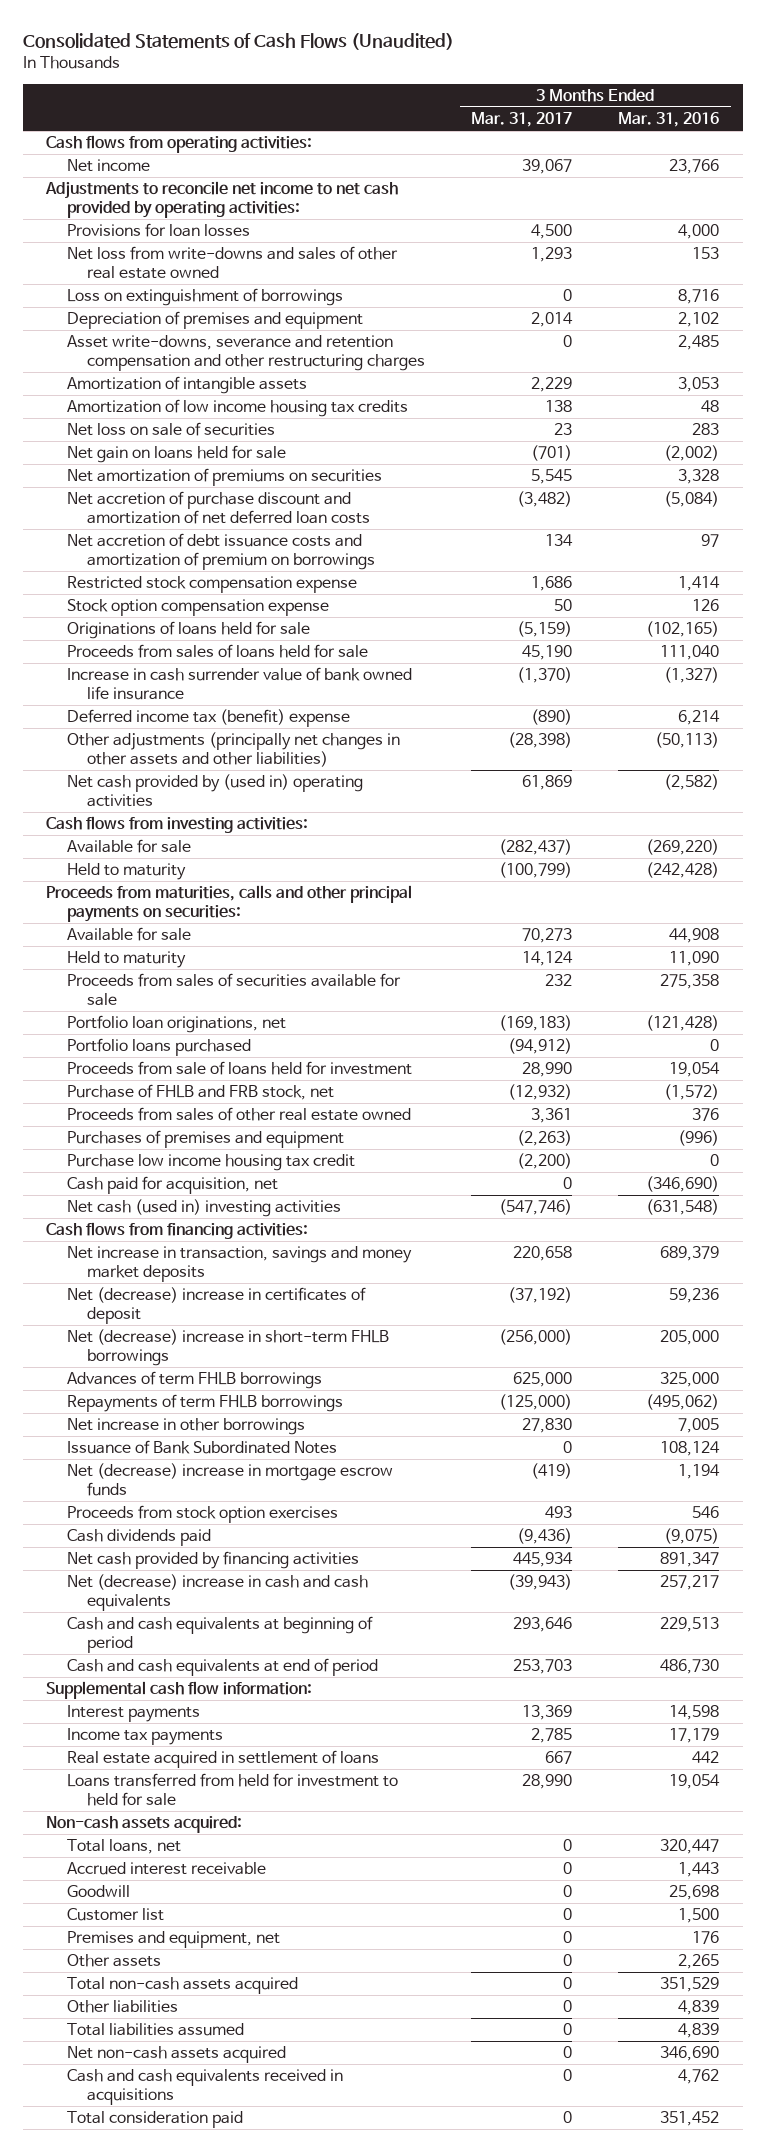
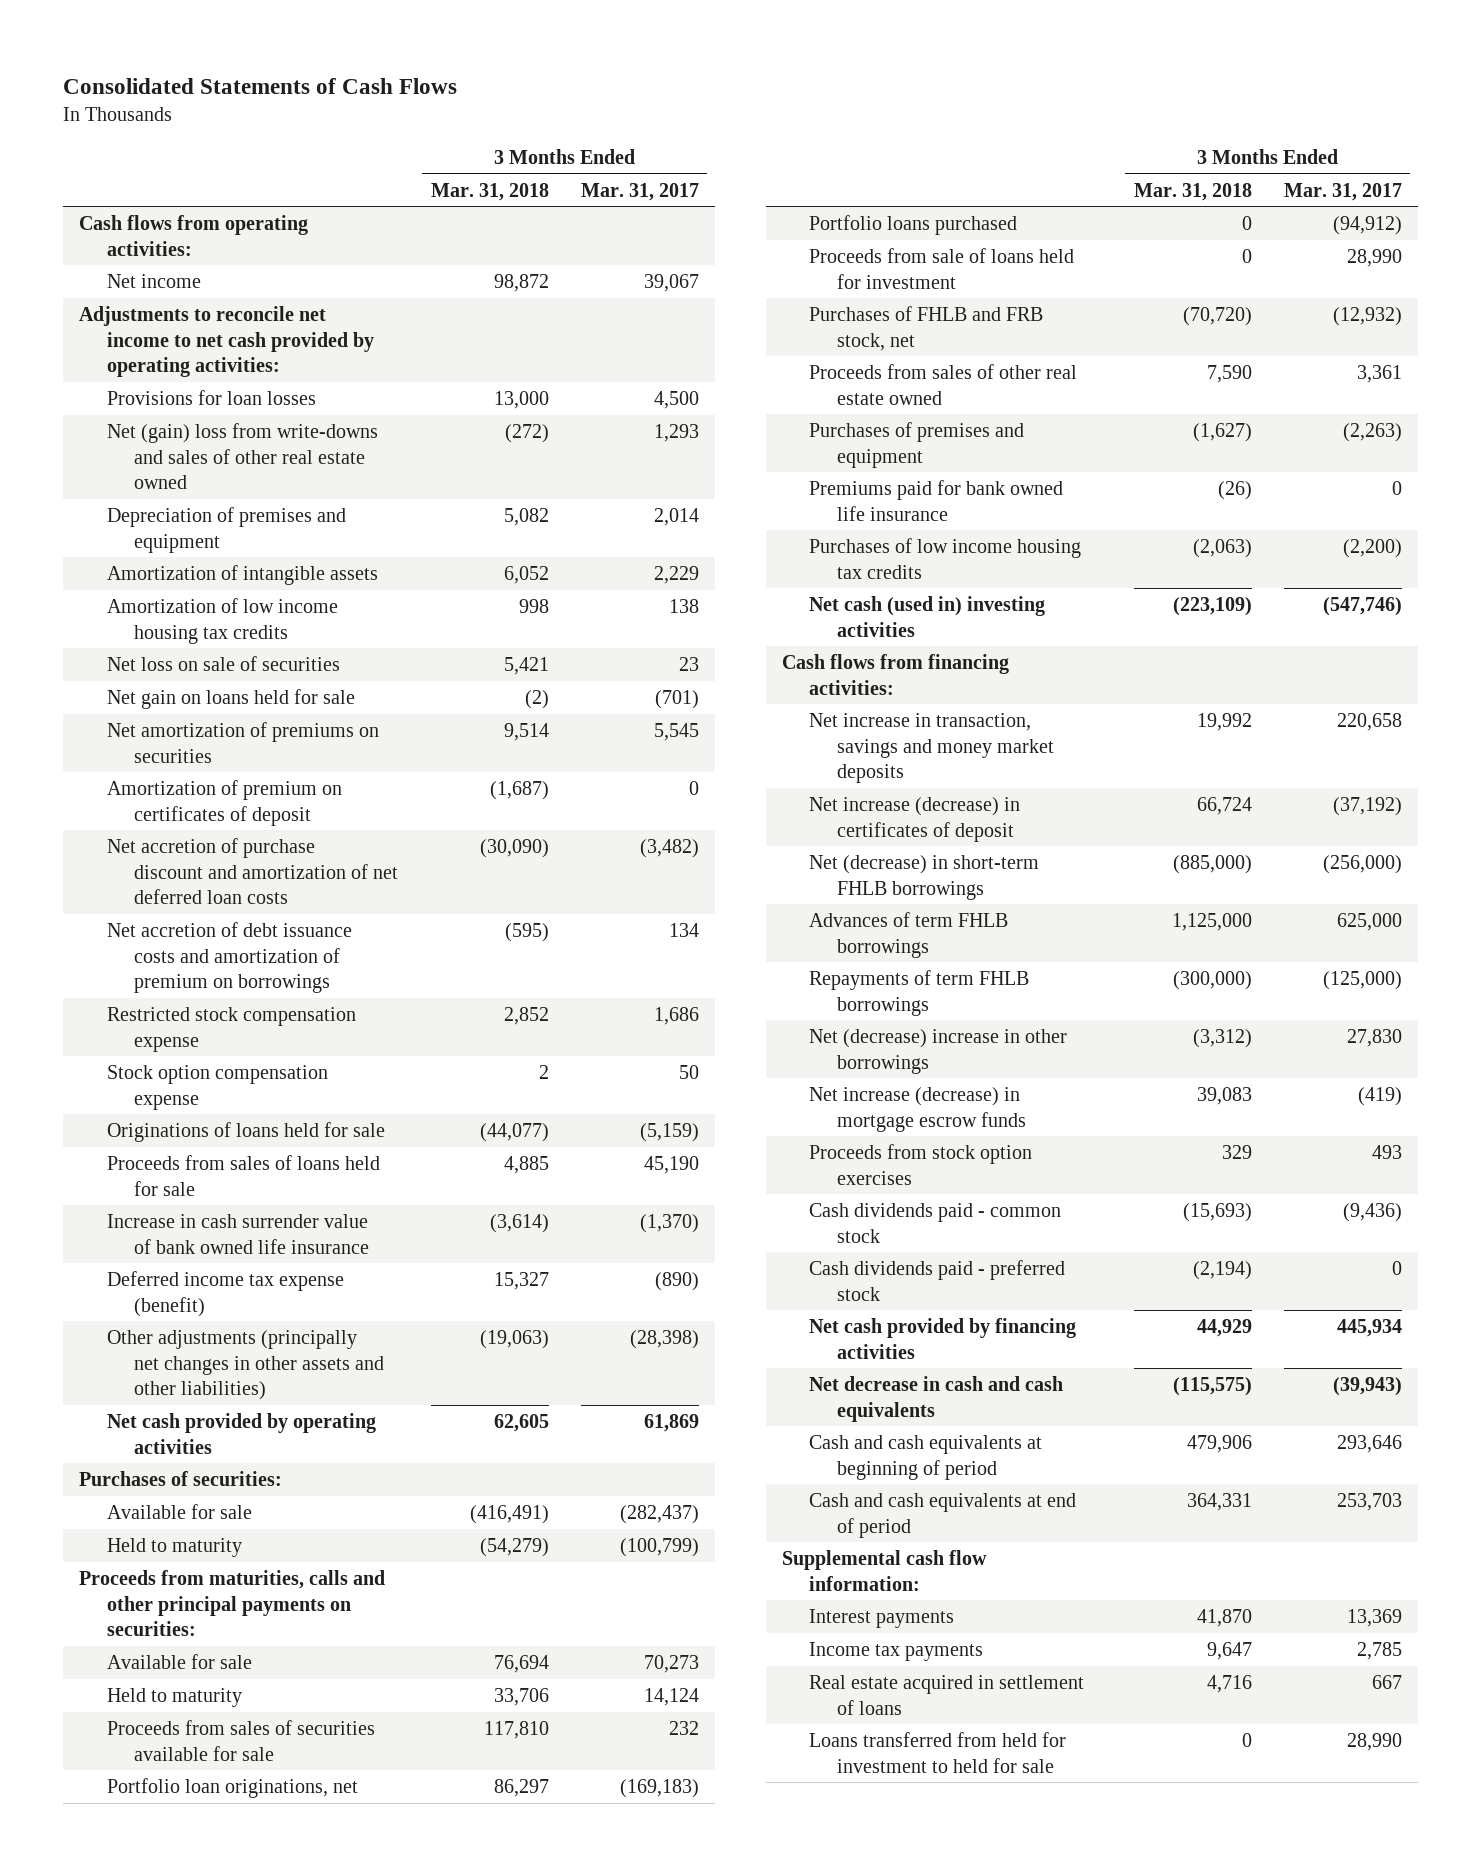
[23,33,455,51] Consolidated Statements of Cash Flows (Unaudited) -> [62,77,457,94] Consolidated Statements of Cash Flows
[618,112,720,128] Mar. 31, 2016 -> none
none -> [430,182,549,201] Mar. 31, 2018
[66,288,343,307] Loss on extinguishment of borrowings -> none
[66,246,398,279] Net loss from write-downs and sales of other real estate owned -> [106,422,378,490] Net (gain) loss from write-downs and sales of other real estate owned
[66,335,425,371] Asset write-downs, severance and retention compensation and other restructuring charges -> none
none -> [106,779,342,826] Amortization of premium on certificates of deposit
[66,709,350,728] Deferred income tax (benefit) expense -> [106,1270,344,1317] Deferred income tax expense (benefit)
[46,816,309,834] Cash flows from investing activities: -> none
[66,774,363,807] Net cash provided by (used in) operating activities -> [106,1412,376,1454] Net cash provided by operating activities
none -> [78,1470,282,1486] Purchases of securities:
[66,1084,334,1101] Purchase of FHLB and FRB stock, net -> [809,305,1044,351] Purchases of FHLB and FRB stock, net
[66,1176,278,1195] Cash paid for acquisition, net -> none
none -> [809,479,1064,521] Premiums paid for bank owned life insurance
[66,1154,355,1172] Purchase low income housing tax credit -> [809,537,1082,579] Purchases of low income housing tax credits
[66,1287,366,1324] Net (decrease) increase in certificates of deposit -> [809,796,1021,842] Net increase (decrease) in certificates of deposit
[66,1329,389,1366] Net (decrease) increase in short-term FHLB borrowings -> [809,854,1040,900] Net (decrease) in short-term FHLB borrowings
[66,1440,337,1455] Issuance of Bank Subordinated Notes -> none
[66,1418,305,1436] Net increase in other borrowings -> [809,1028,1068,1074] Net (decrease) increase in other borrowings
[66,1463,393,1496] Net (decrease) increase in mortgage escrow funds -> [809,1086,1027,1132] Net increase (decrease) in mortgage escrow funds
[66,1529,211,1547] Cash dividends paid -> [809,1202,1062,1243] Cash dividends paid - common stock
none -> [809,1259,1066,1301] Cash dividends paid - preferred stock
[66,1574,368,1611] Net (decrease) increase in cash and cash equivalents -> [809,1375,1064,1422] Net decrease in cash and cash equivalents
[46,1816,243,1834] Non-cash assets acquired: -> none
[66,1839,181,1855] Total loans, net -> none
[66,1862,266,1876] Accrued interest receivable -> none
[66,1885,130,1898] Goodwill -> none
[66,1908,164,1922] Customer list -> none
[66,1931,280,1949] Premises and equipment, net -> none
[66,1954,161,1968] Other assets -> none
[66,1977,298,1995] Total non-cash assets acquired -> none
[66,2000,178,2014] Other liabilities -> none
[66,2023,244,2037] Total liabilities assumed -> none
[66,2046,286,2064] Net non-cash assets acquired -> none
[66,2069,343,2105] Cash and cash equivalents received in acquisitions -> none
[66,2111,243,2129] Total consideration paid -> none

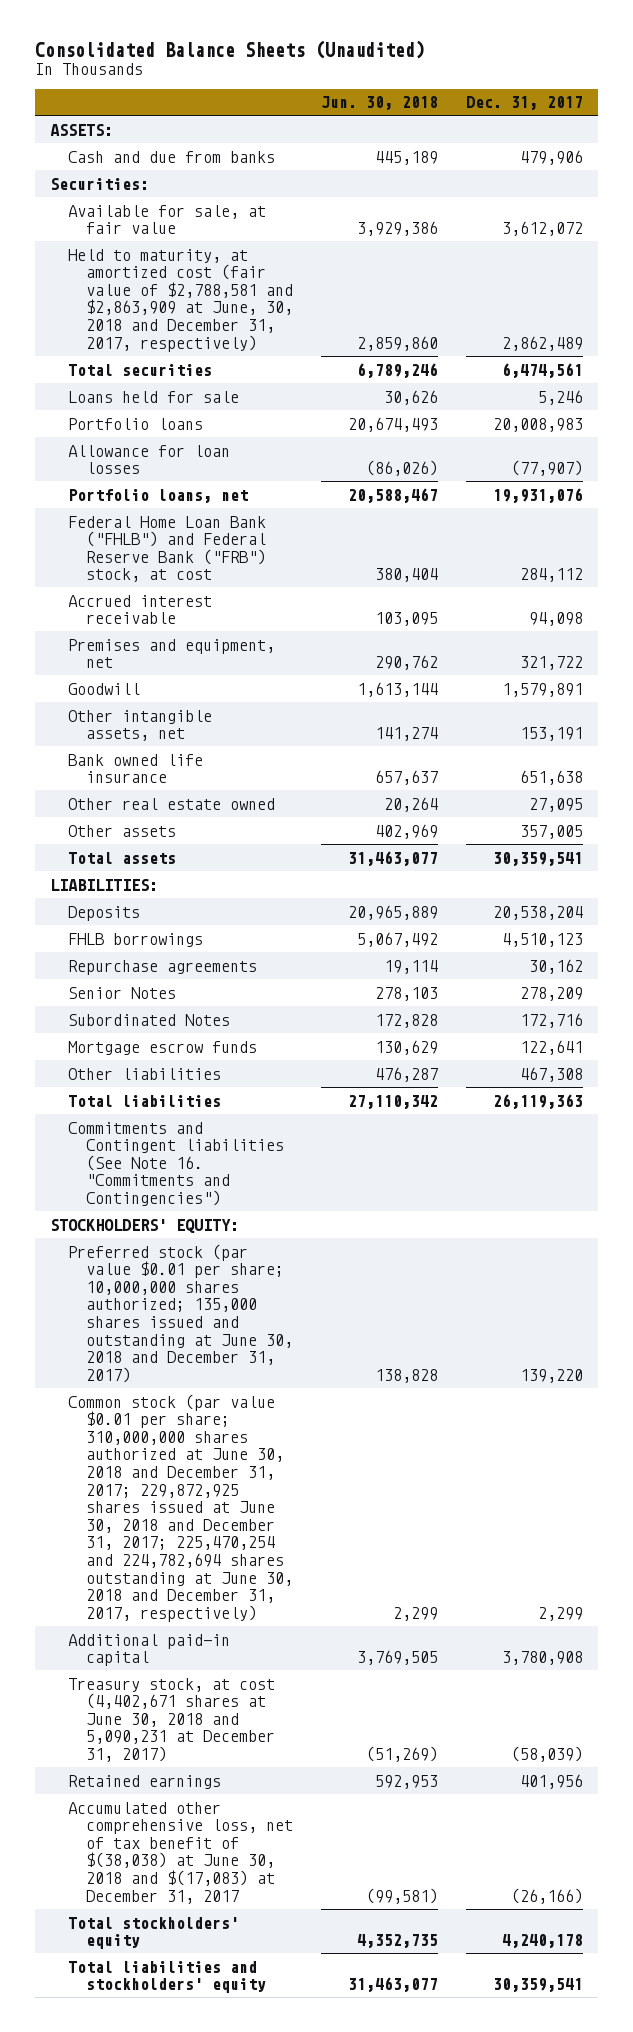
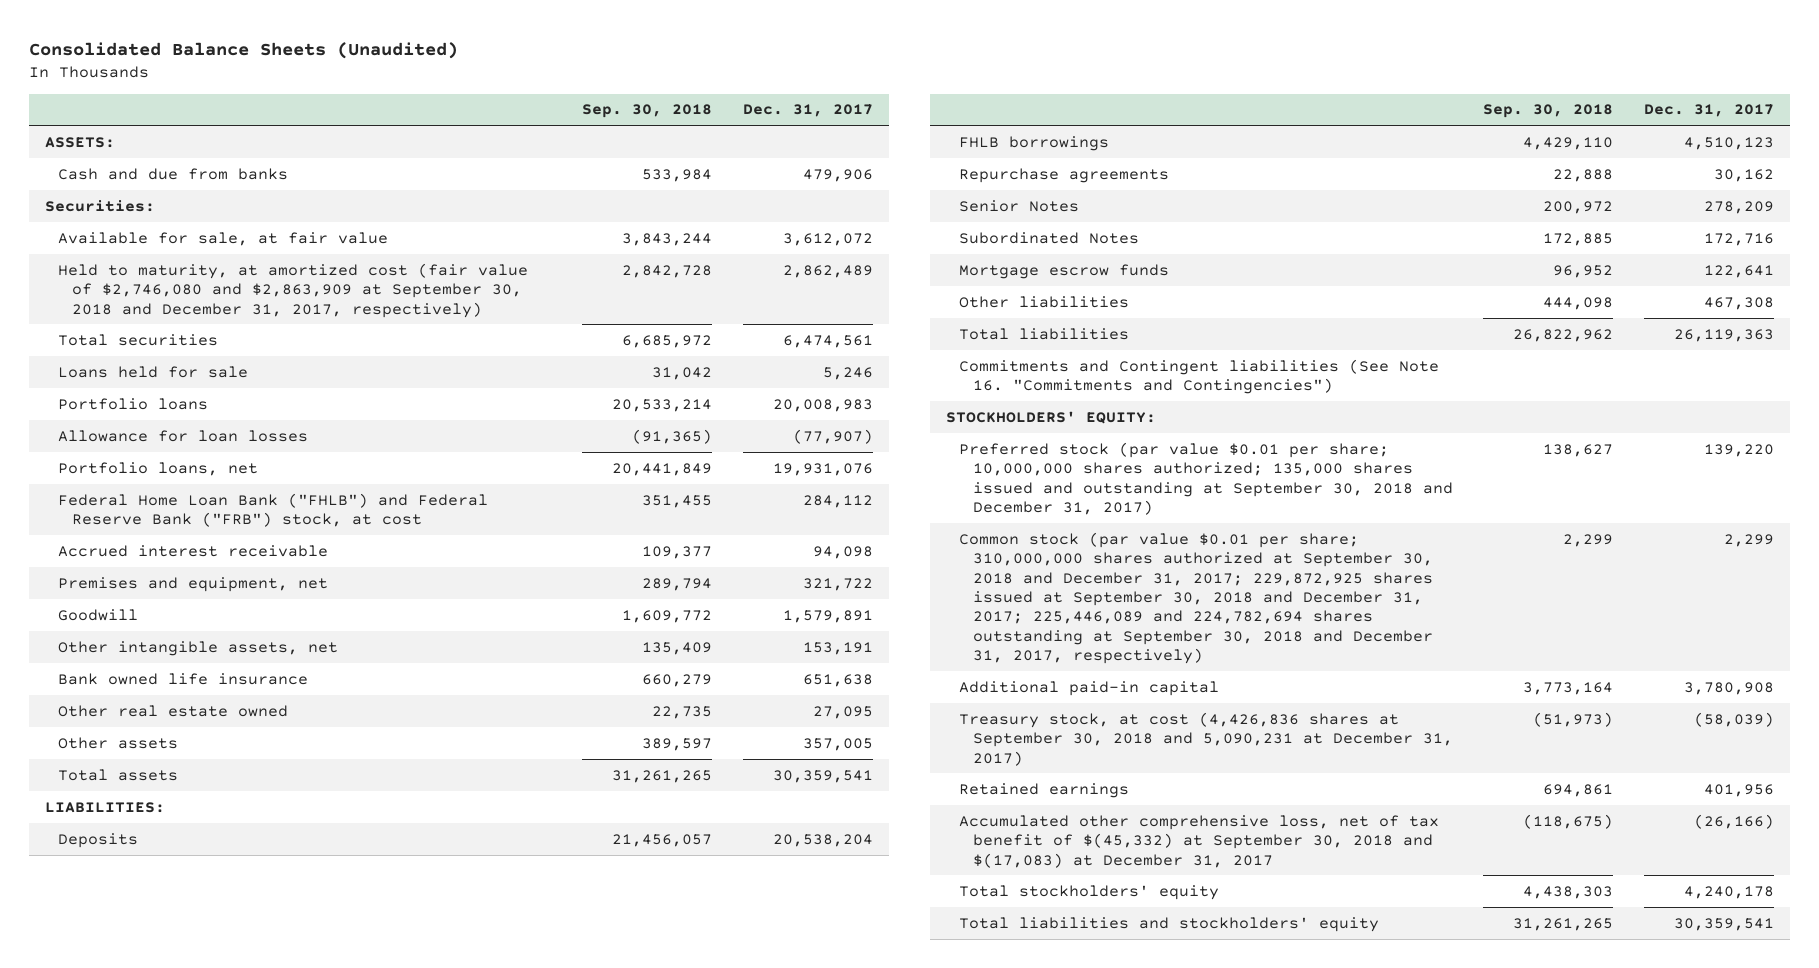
[321,96,439,111] Jun. 30, 2018 -> none
none -> [582,104,713,119] Sep. 30, 2018
[67,248,294,352] Held to maturity, at amortized cost (fair value of $2,788,581 and $2,863,909 at June, 30, 2018 and December 31, 2017, respectively) -> [58,262,529,318] Held to maturity, at amortized cost (fair value of $2,746,080 and $2,863,909 at September 30, 2018 and December 31, 2017, respectively)
[67,1243,294,1383] Preferred stock (par value $0.01 per share; 10,000,000 shares authorized; 135,000 shares issued and outstanding at June 30, 2018 and December 31, 2017) -> [959,441,1453,515] Preferred stock (par value $0.01 per share; 10,000,000 shares authorized; 135,000 shares issued and outstanding at September 30, 2018 and December 31, 2017)
[67,1393,294,1622] Common stock (par value $0.01 per share; 310,000,000 shares authorized at June 30, 2018 and December 31, 2017; 229,872,925 shares issued at June 30, 2018 and December 31, 2017; 225,470,254 and 224,782,694 shares outstanding at June 30, 2018 and December 31, 2017, respectively) -> [959,531,1433,665] Common stock (par value $0.01 per share; 310,000,000 shares authorized at September 30, 2018 and December 31, 2017; 229,872,925 shares issued at September 30, 2018 and December 31, 2017; 225,446,089 and 224,782,694 shares outstanding at September 30, 2018 and December 31, 2017, respectively)
[67,1677,276,1762] Treasury stock, at cost (4,402,671 shares at June 30, 2018 and 5,090,231 at December 31, 2017) -> [959,711,1453,766] Treasury stock, at cost (4,426,836 shares at September 30, 2018 and 5,090,231 at December 31, 2017)
[67,1801,294,1904] Accumulated other comprehensive loss, net of tax benefit of $(38,038) at June 30, 2018 and $(17,083) at December 31, 2017 -> [959,814,1440,868] Accumulated other comprehensive loss, net of tax benefit of $(45,332) at September 30, 2018 and $(17,083) at December 31, 2017

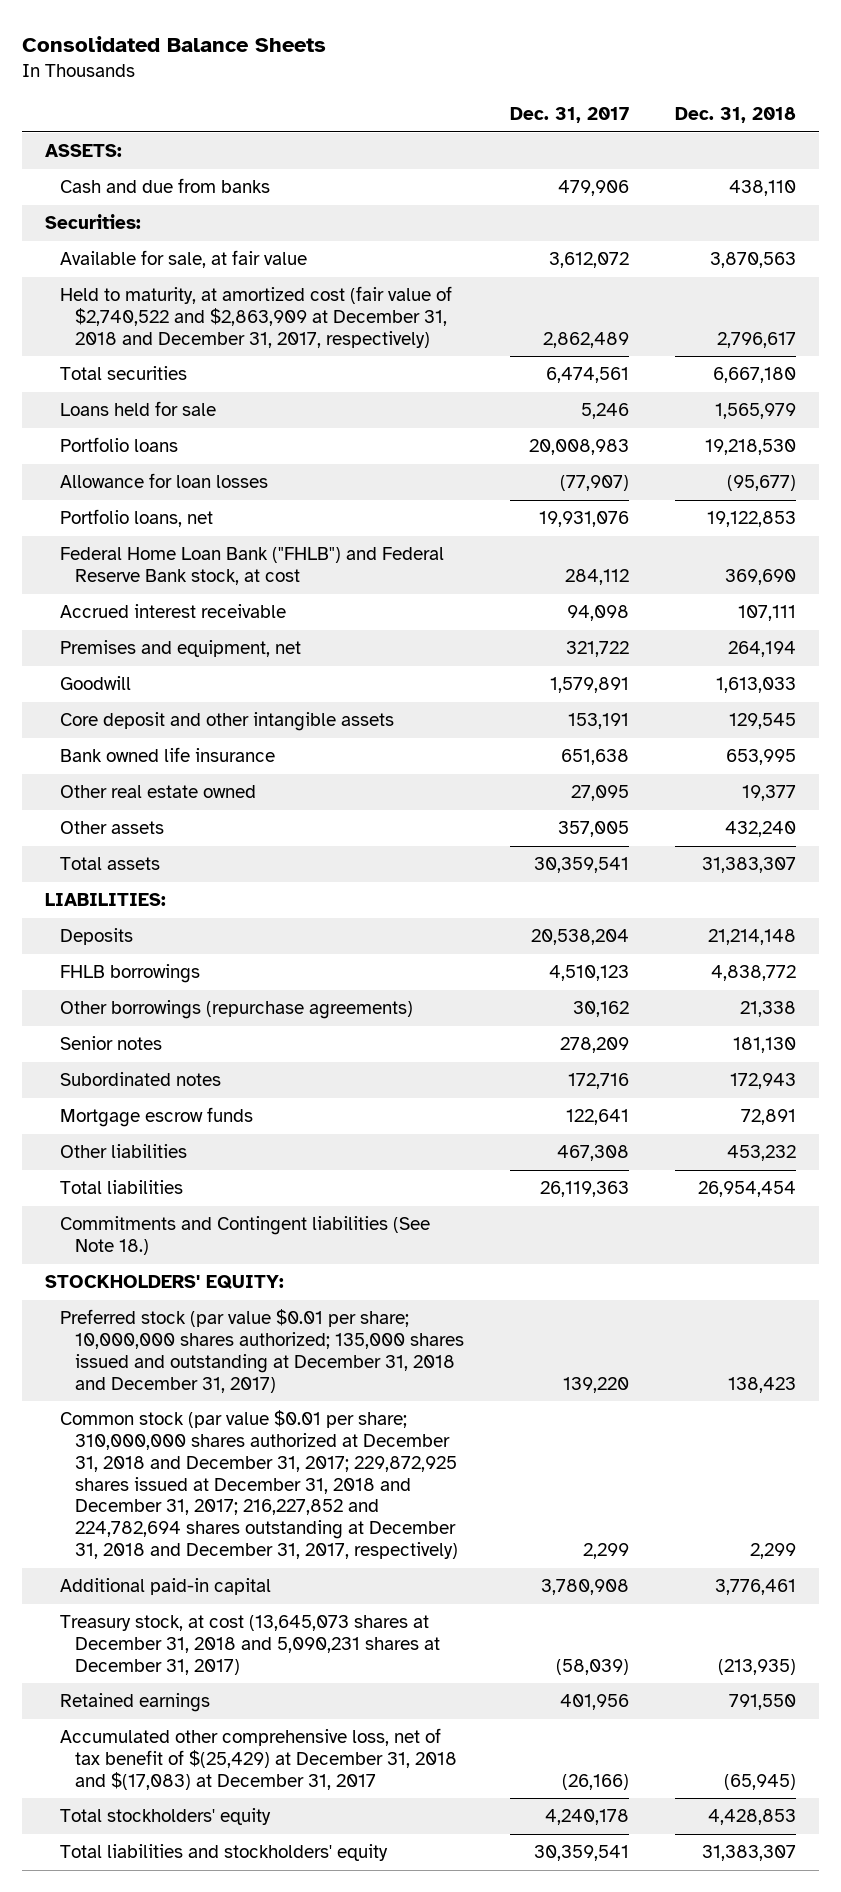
[29,41,459,59] Consolidated Balance Sheets (Unaudited) -> [22,35,327,52] Consolidated Balance Sheets
[582,104,713,119] Sep. 30, 2018 -> none
none -> [675,107,797,124] Dec. 31, 2018
[58,262,529,318] Held to maturity, at amortized cost (fair value of $2,746,080 and $2,863,909 at September 30, 2018 and December 31, 2017, respectively) -> [60,286,453,348] Held to maturity, at amortized cost (fair value of $2,740,522 and $2,863,909 at December 31, 2018 and December 31, 2017, respectively)
[58,492,489,528] Federal Home Loan Bank ("FHLB") and Federal Reserve Bank ("FRB") stock, at cost -> [60,547,445,586] Federal Home Loan Bank ("FHLB") and Federal Reserve Bank stock, at cost
[58,640,339,656] Other intangible assets, net -> [60,712,395,732] Core deposit and other intangible assets
[959,167,1170,183] Repurchase agreements -> [60,1000,414,1020] Other borrowings (repurchase agreements)
[959,199,1080,212] Senior Notes -> [60,1036,163,1051] Senior notes
[959,231,1140,244] Subordinated Notes -> [60,1072,222,1087] Subordinated notes
[959,358,1440,395] Commitments and Contingent liabilities (See Note 16. "Commitments and Contingencies") -> [60,1216,431,1256] Commitments and Contingent liabilities (See Note 18.)
[959,441,1453,515] Preferred stock (par value $0.01 per share; 10,000,000 shares authorized; 135,000 shares issued and outstanding at September 30, 2018 and December 31, 2017) -> [60,1309,465,1393] Preferred stock (par value $0.01 per share; 10,000,000 shares authorized; 135,000 shares issued and outstanding at December 31, 2018 and December 31, 2017)
[959,531,1433,665] Common stock (par value $0.01 per share; 310,000,000 shares authorized at September 30, 2018 and December 31, 2017; 229,872,925 shares issued at September 30, 2018 and December 31, 2017; 225,446,089 and 224,782,694 shares outstanding at September 30, 2018 and December 31, 2017, respectively) -> [60,1410,459,1560] Common stock (par value $0.01 per share; 310,000,000 shares authorized at December 31, 2018 and December 31, 2017; 229,872,925 shares issued at December 31, 2018 and December 31, 2017; 216,227,852 and 224,782,694 shares outstanding at December 31, 2018 and December 31, 2017, respectively)
[959,711,1453,766] Treasury stock, at cost (4,426,836 shares at September 30, 2018 and 5,090,231 at December 31, 2017) -> [60,1615,441,1675] Treasury stock, at cost (13,645,073 shares at December 31, 2018 and 5,090,231 shares at December 31, 2017)
[959,814,1440,868] Accumulated other comprehensive loss, net of tax benefit of $(45,332) at September 30, 2018 and $(17,083) at December 31, 2017 -> [60,1728,458,1790] Accumulated other comprehensive loss, net of tax benefit of $(25,429) at December 31, 2018 and $(17,083) at December 31, 2017

